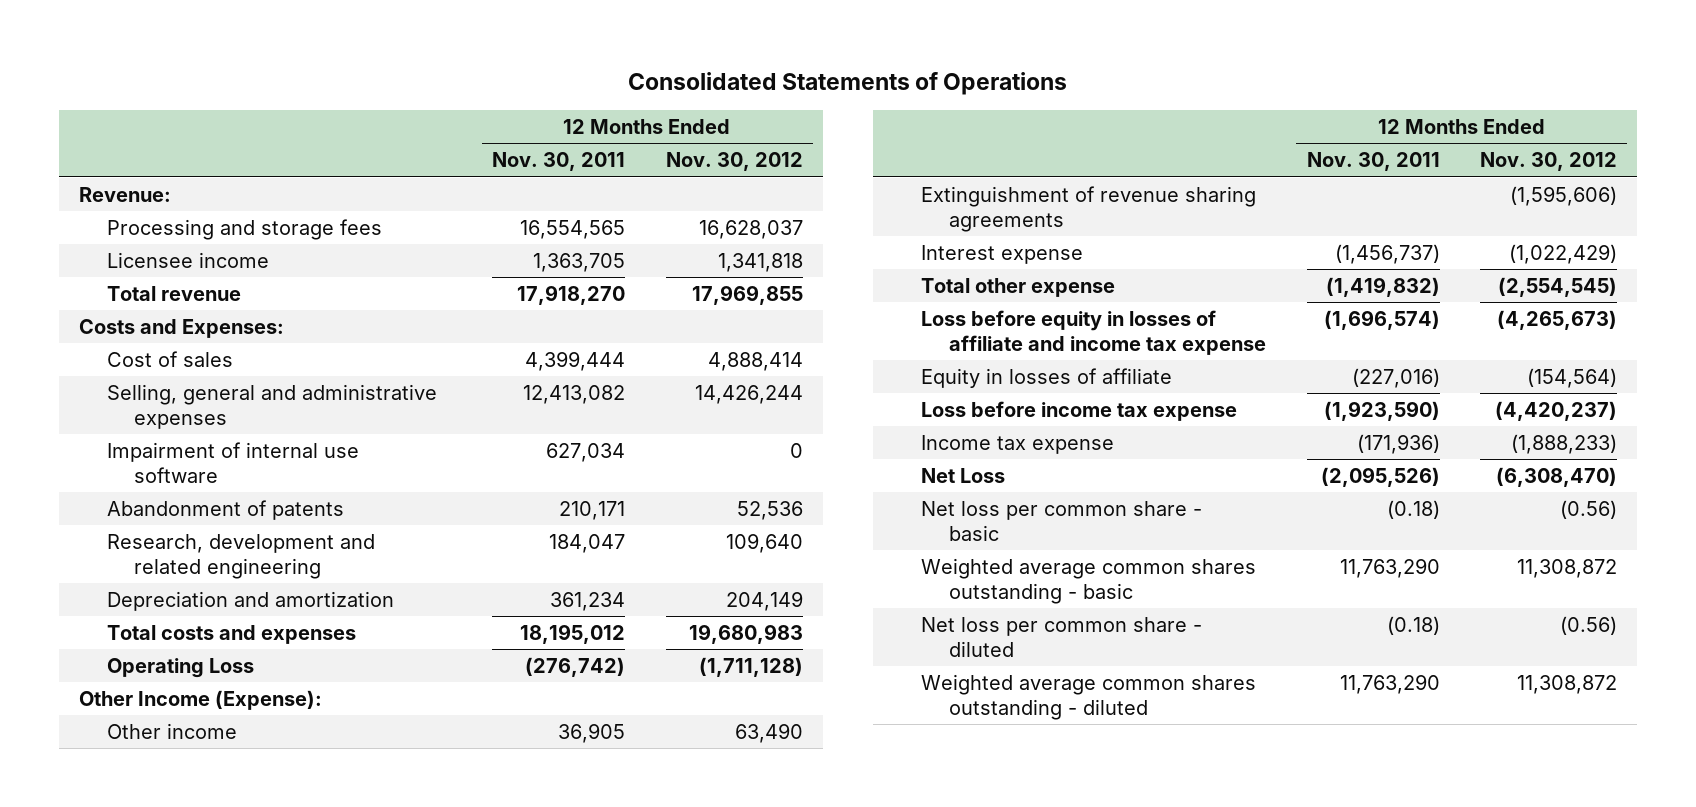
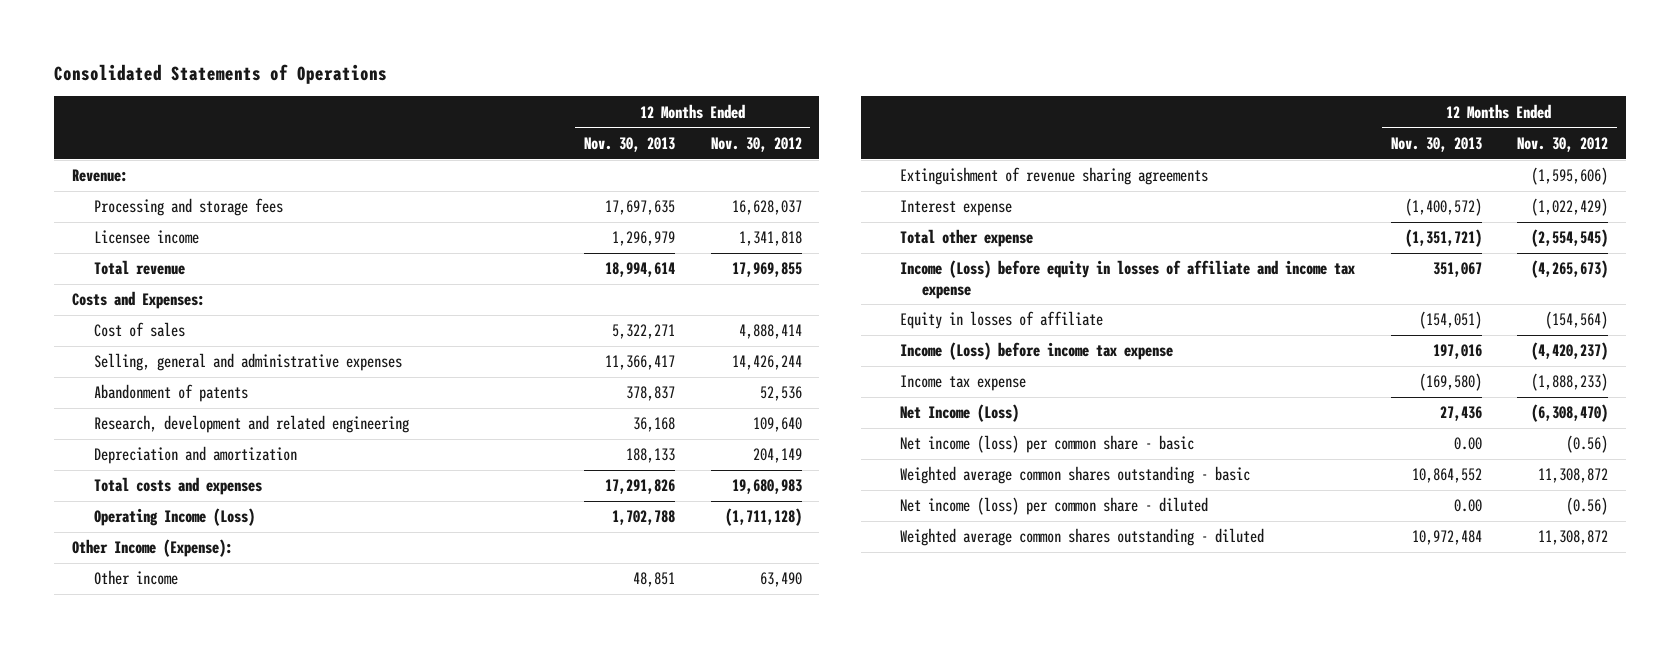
[492,152,626,172] Nov. 30, 2011 -> none
none -> [584,137,676,153] Nov. 30, 2013
[106,442,359,483] Impairment of internal use software -> none
[106,658,254,679] Operating Loss -> [93,508,255,527] Operating Income (Loss)
[921,310,1267,355] Loss before equity in losses of affiliate and income tax expense -> [900,260,1356,299] Income (Loss) before equity in losses of affiliate and income tax expense
[921,401,1238,422] Loss before income tax expense -> [900,342,1174,361] Income (Loss) before income tax expense
[921,468,1006,484] Net Loss -> [900,404,1020,423] Net Income (Loss)
[921,501,1203,541] Net loss per common share - basic -> [900,435,1195,454] Net income (loss) per common share - basic
[921,617,1203,657] Net loss per common share - diluted -> [900,497,1209,516] Net income (loss) per common share - diluted

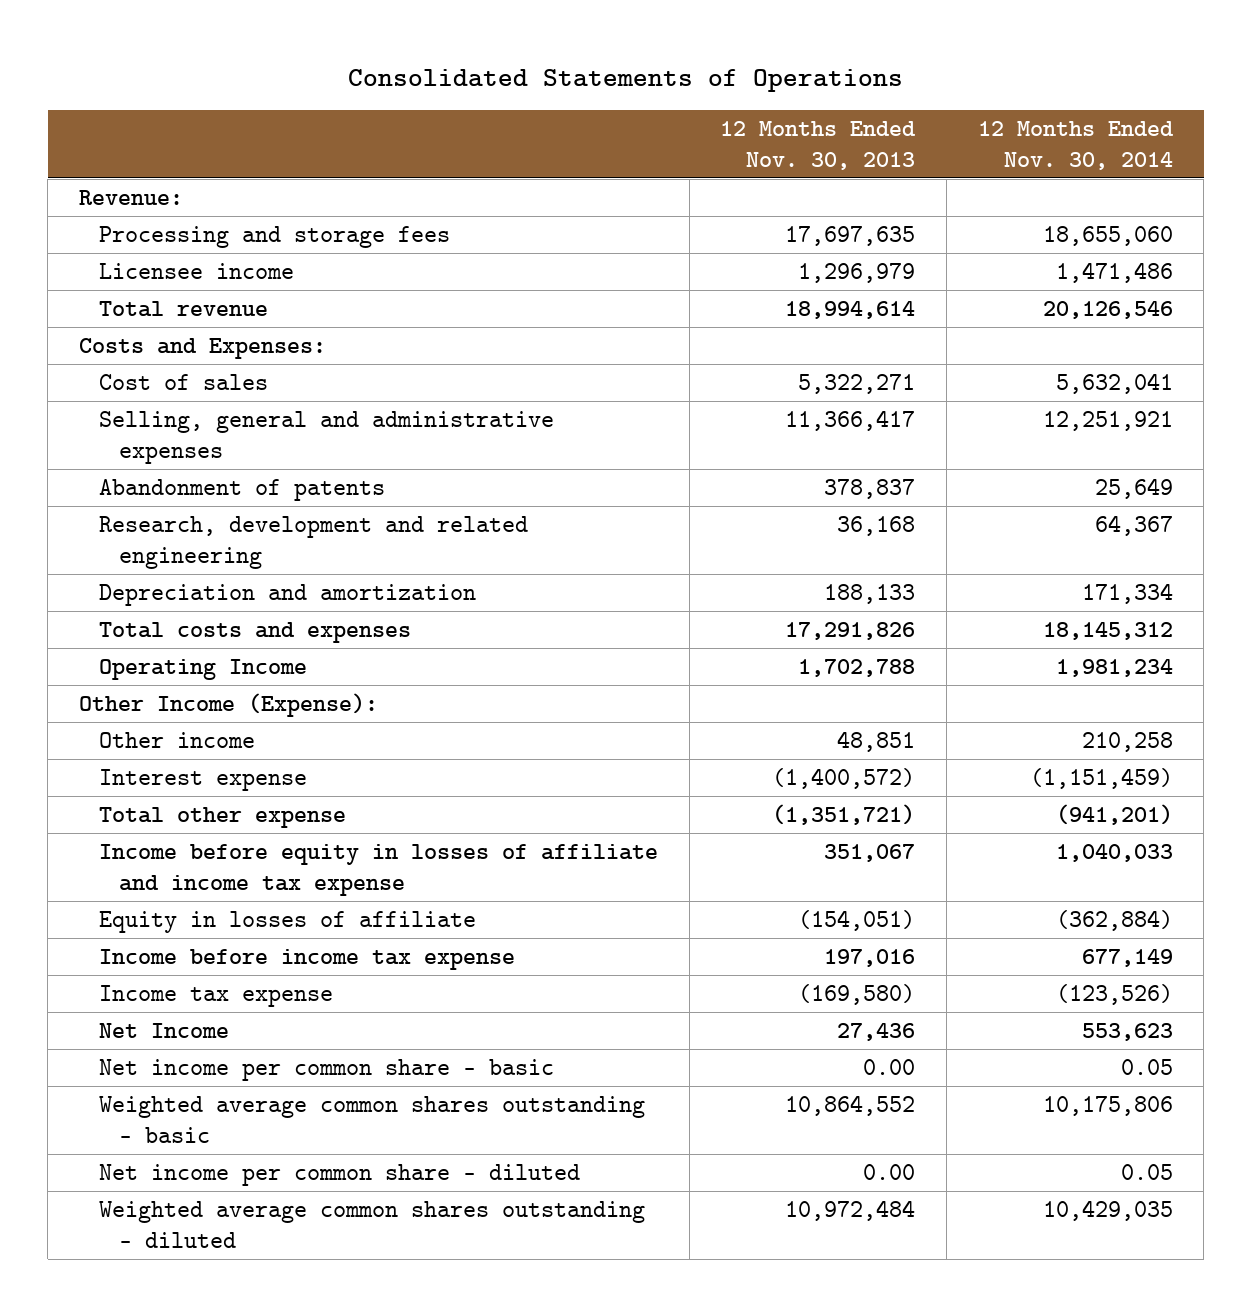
[710,137,802,153] Nov. 30, 2012 -> none
none -> [977,121,1174,170] 12 Months Ended Nov. 30, 2014
[93,508,255,527] Operating Income (Loss) -> [99,659,308,681] Operating Income
[900,167,1209,186] Extinguishment of revenue sharing agreements -> none
[900,260,1356,299] Income (Loss) before equity in losses of affiliate and income tax expense -> [99,844,659,896] Income before equity in losses of affiliate and income tax expense
[900,342,1174,361] Income (Loss) before income tax expense -> [99,949,516,971] Income before income tax expense
[900,404,1020,423] Net Income (Loss) -> [99,1023,230,1039] Net Income
[900,435,1195,454] Net income (loss) per common share - basic -> [99,1059,555,1082] Net income per common share - basic
[900,497,1209,516] Net income (loss) per common share - diluted -> [99,1164,581,1187] Net income per common share - diluted

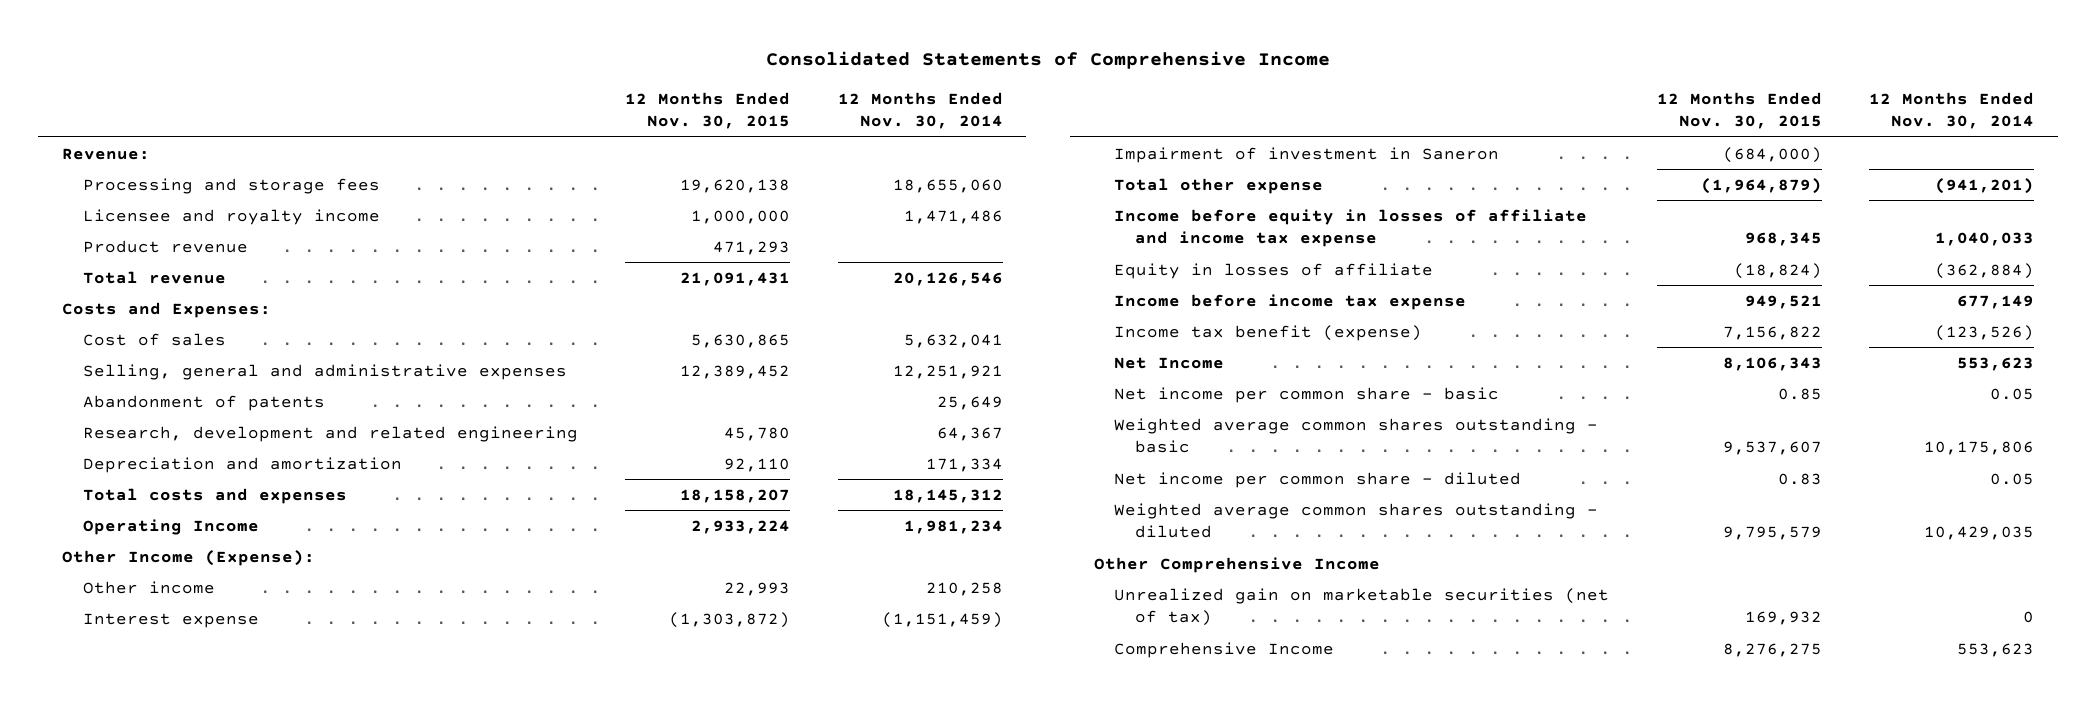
[347,68,903,92] Consolidated Statements of Operations -> [766,51,1331,70] Consolidated Statements of Comprehensive Income
[720,121,917,170] 12 Months Ended Nov. 30, 2013 -> none
none -> [625,91,791,130] 12 Months Ended Nov. 30, 2015
[99,263,295,280] Licensee income -> [82,208,380,225] Licensee and royalty income
none -> [82,239,248,253] Product revenue
none -> [1114,146,1500,163] Impairment of investment in Saneron
[99,985,334,1008] Income tax expense -> [1114,324,1423,341] Income tax benefit (expense)
none -> [1093,556,1380,573] Other Comprehensive Income
none -> [1114,587,1610,627] Unrealized gain on marketable securities (net of tax)
none -> [1114,641,1335,658] Comprehensive Income

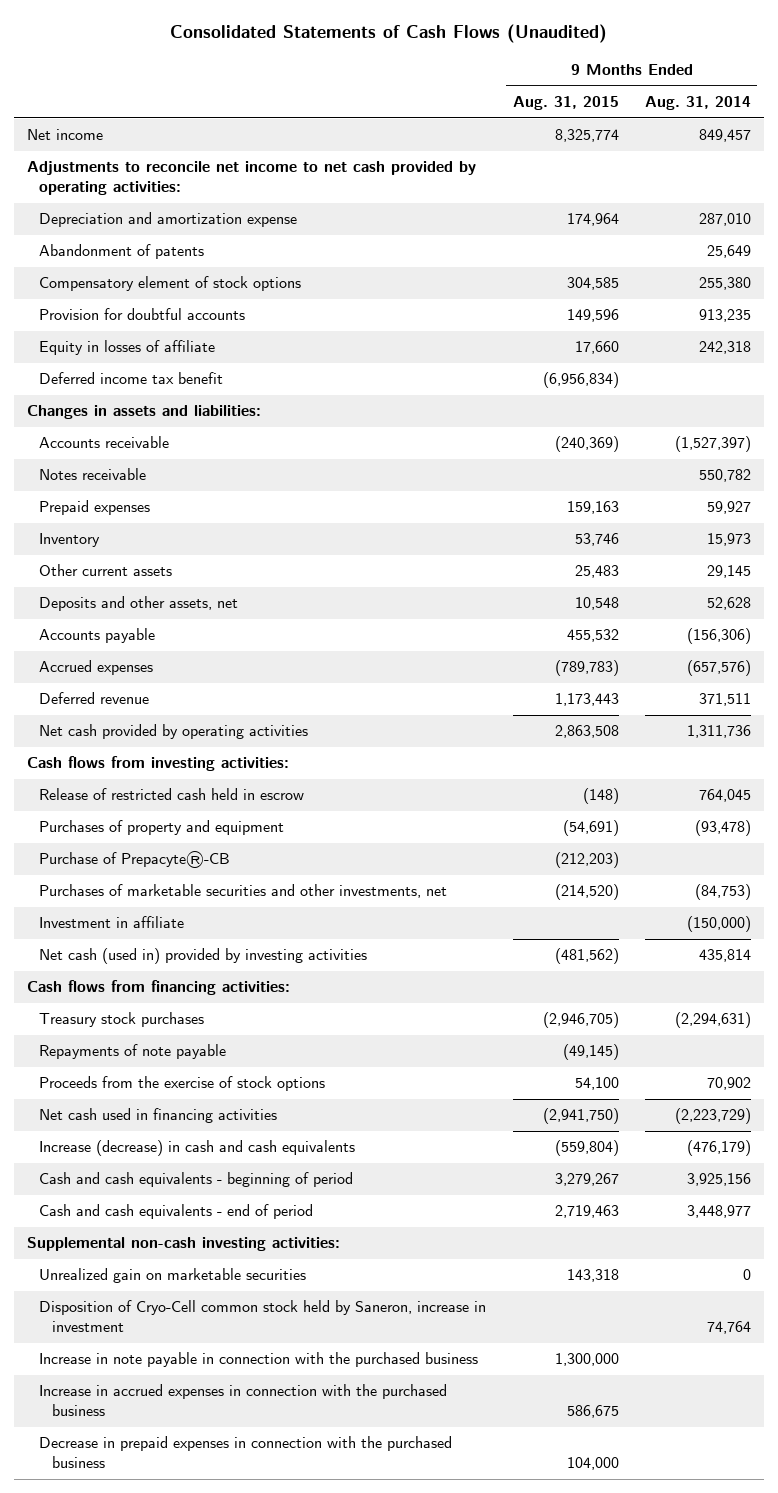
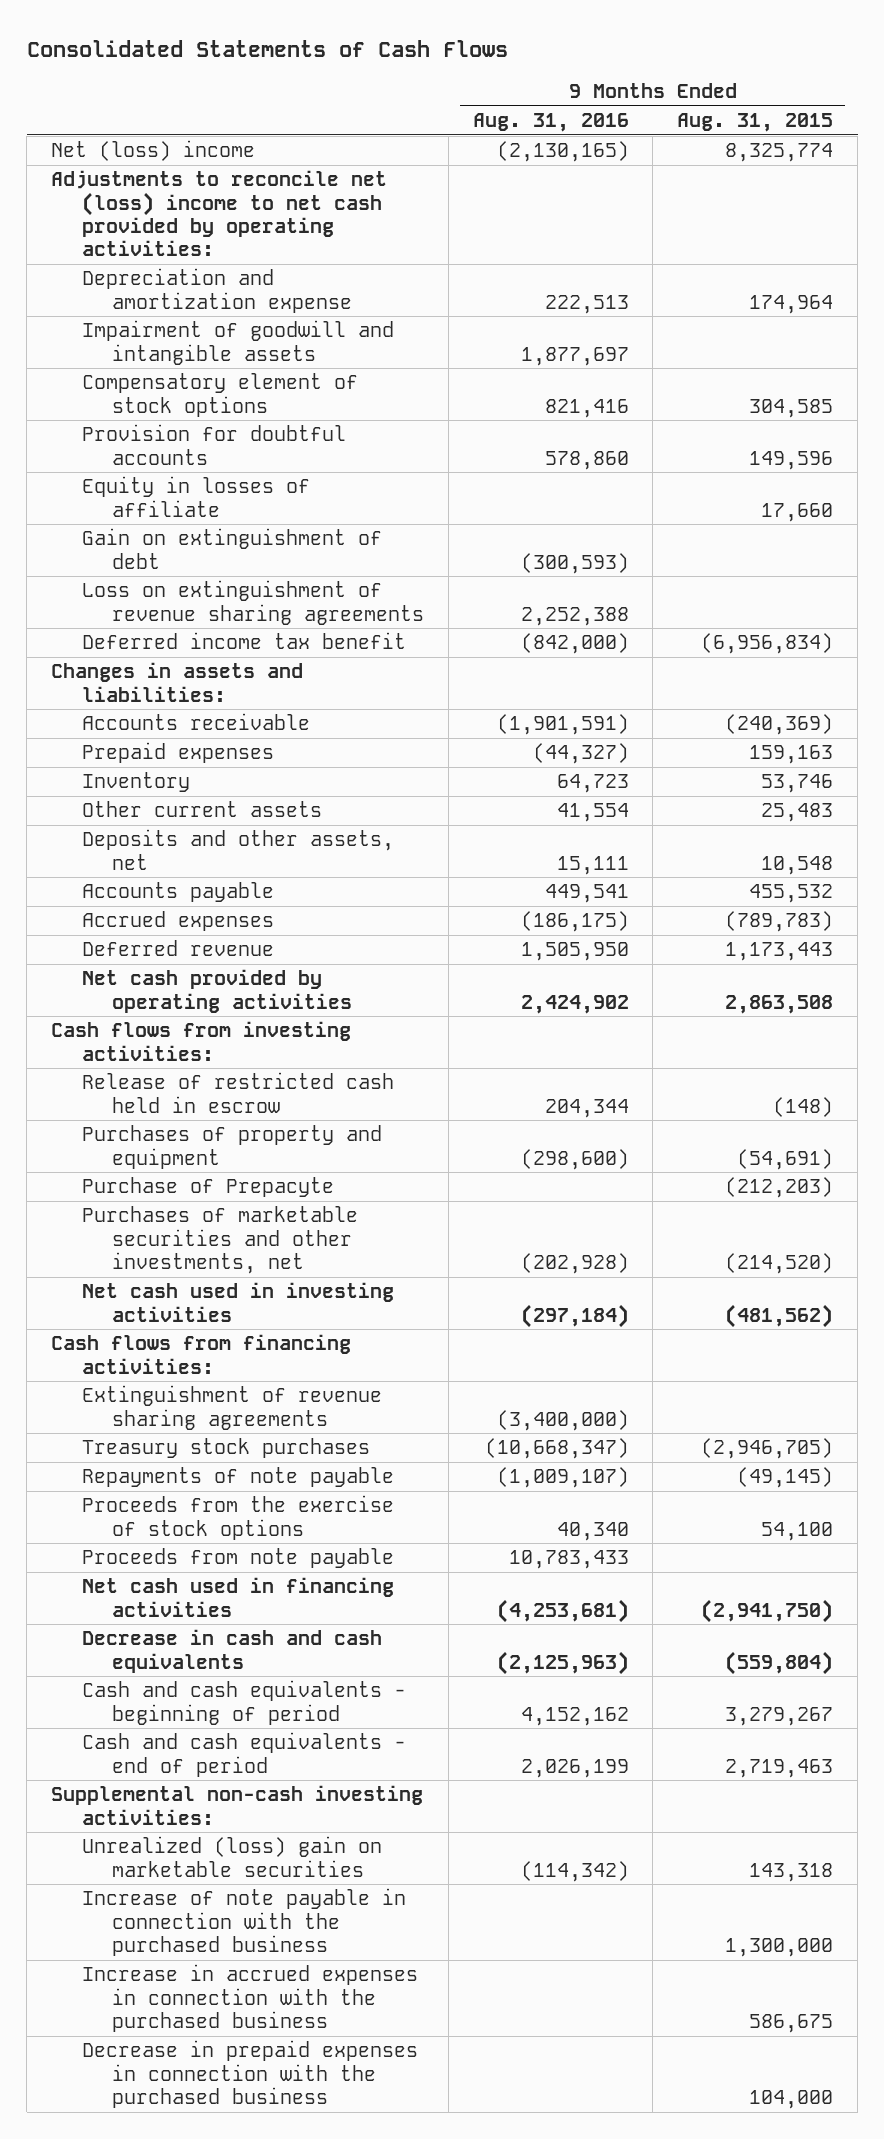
[169,23,607,43] Consolidated Statements of Cash Flows (Unaudited) -> [26,39,508,57] Consolidated Statements of Cash Flows
[644,95,751,110] Aug. 31, 2014 -> none
none -> [472,112,629,132] Aug. 31, 2016
[26,129,103,141] Net income -> [51,140,256,162] Net (loss) income
[26,161,476,196] Adjustments to reconcile net income to net cash provided by operating activities: -> [51,170,388,256] Adjustments to reconcile net (loss) income to net cash provided by operating activities:
[39,244,205,260] Abandonment of patents -> none
none -> [81,320,394,365] Impairment of goodwill and intangible assets
none -> [81,528,382,569] Gain on extinguishment of debt
none -> [81,580,424,625] Loss on extinguishment of revenue sharing agreements
[39,468,147,481] Notes receivable -> none
[39,851,231,869] Purchase of Prepacyte®-CB -> [81,1177,334,1198] Purchase of Prepacyte
[39,916,185,929] Investment in affiliate -> none
[39,948,368,965] Net cash (used in) provided by investing activities -> [81,1282,394,1322] Net cash used in investing activities
none -> [81,1385,382,1430] Extinguishment of revenue sharing agreements
none -> [81,1548,394,1569] Proceeds from note payable
[39,1140,356,1157] Increase (decrease) in cash and cash equivalents -> [81,1629,382,1673] Decrease in cash and cash equivalents
[39,1300,487,1333] Disposition of Cryo-Cell common stock held by Saneron, increase in investment -> none
[39,1268,307,1284] Unrealized gain on marketable securities -> [81,1836,382,1877] Unrealized (loss) gain on marketable securities
[39,1352,479,1368] Increase in note payable in connection with the purchased business -> [81,1888,406,1956] Increase of note payable in connection with the purchased business

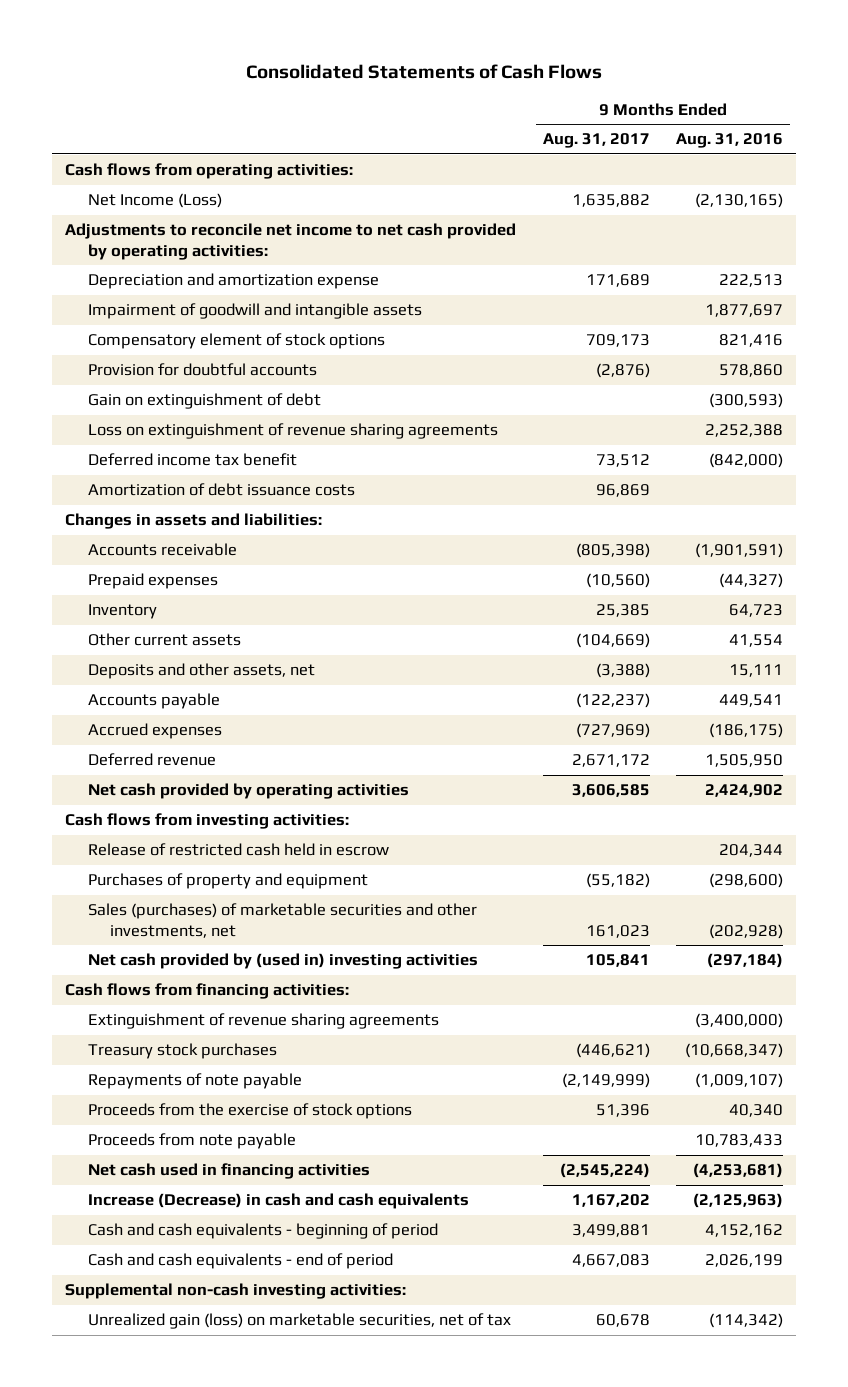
[677,112,834,132] Aug. 31, 2015 -> none
none -> [542,133,650,149] Aug. 31, 2017
none -> [65,163,354,180] Cash flows from operating activities:
[51,140,256,162] Net (loss) income -> [87,193,222,209] Net Income (Loss)
[51,170,388,256] Adjustments to reconcile net (loss) income to net cash provided by operating activities: -> [65,223,517,260] Adjustments to reconcile net income to net cash provided by operating activities:
[81,476,310,517] Equity in losses of affiliate -> none
none -> [87,483,355,497] Amortization of debt issuance costs
[81,1177,334,1198] Purchase of Prepacyte -> none
[81,1206,358,1274] Purchases of marketable securities and other investments, net -> [87,903,477,938] Sales (purchases) of marketable securities and other investments, net
[81,1282,394,1322] Net cash used in investing activities -> [87,953,478,970] Net cash provided by (used in) investing activities
[81,1629,382,1673] Decrease in cash and cash equivalents -> [87,1193,469,1210] Increase (Decrease) in cash and cash equivalents
[81,1888,406,1956] Increase of note payable in connection with the purchased business -> none
[81,1964,418,2032] Increase in accrued expenses in connection with the purchased business -> none
[81,2040,418,2108] Decrease in prepaid expenses in connection with the purchased business -> none
[81,1836,382,1877] Unrealized (loss) gain on marketable securities -> [87,1313,511,1330] Unrealized gain (loss) on marketable securities, net of tax

